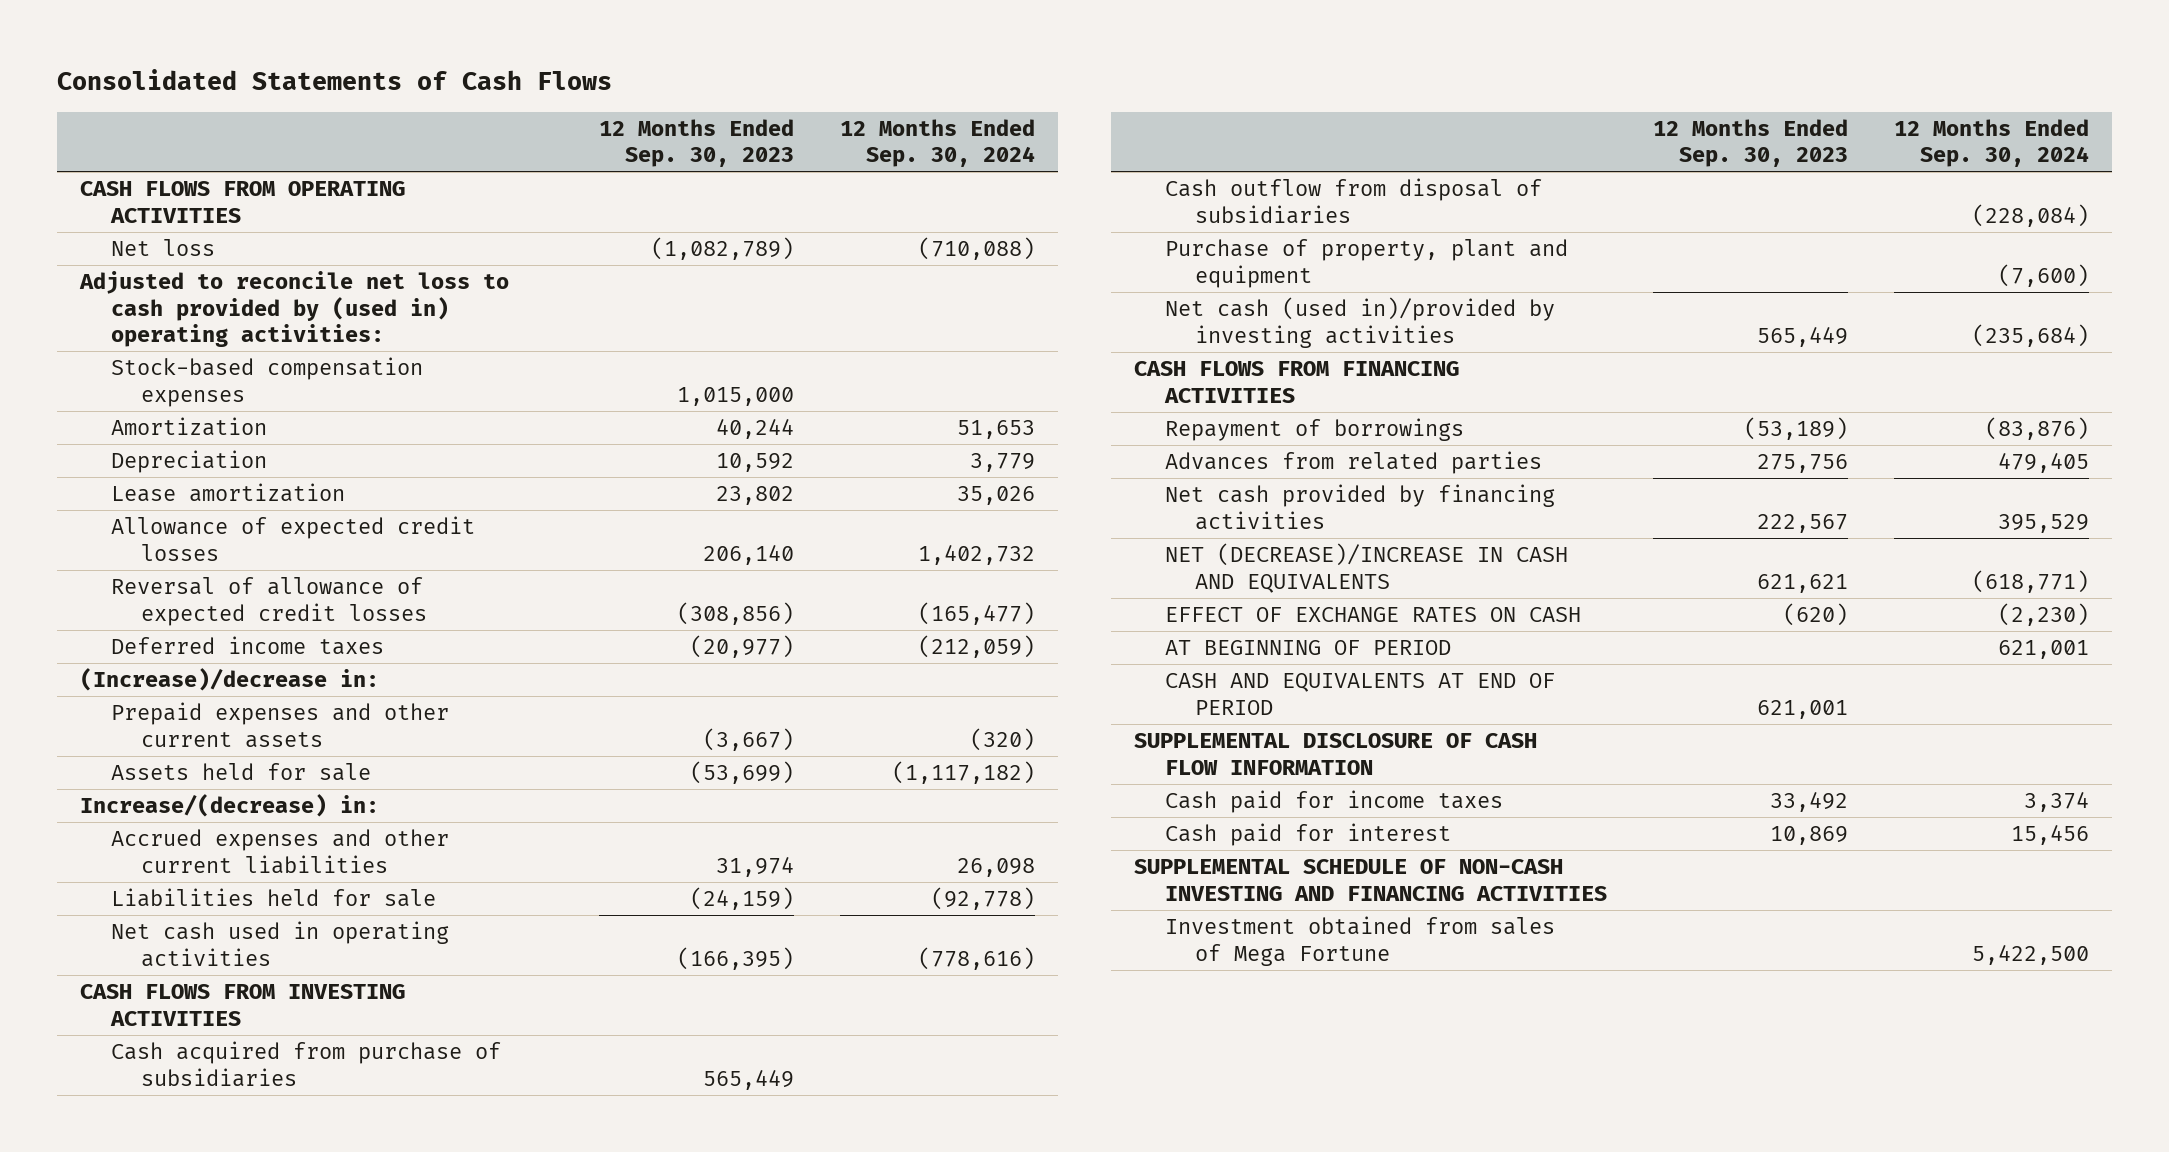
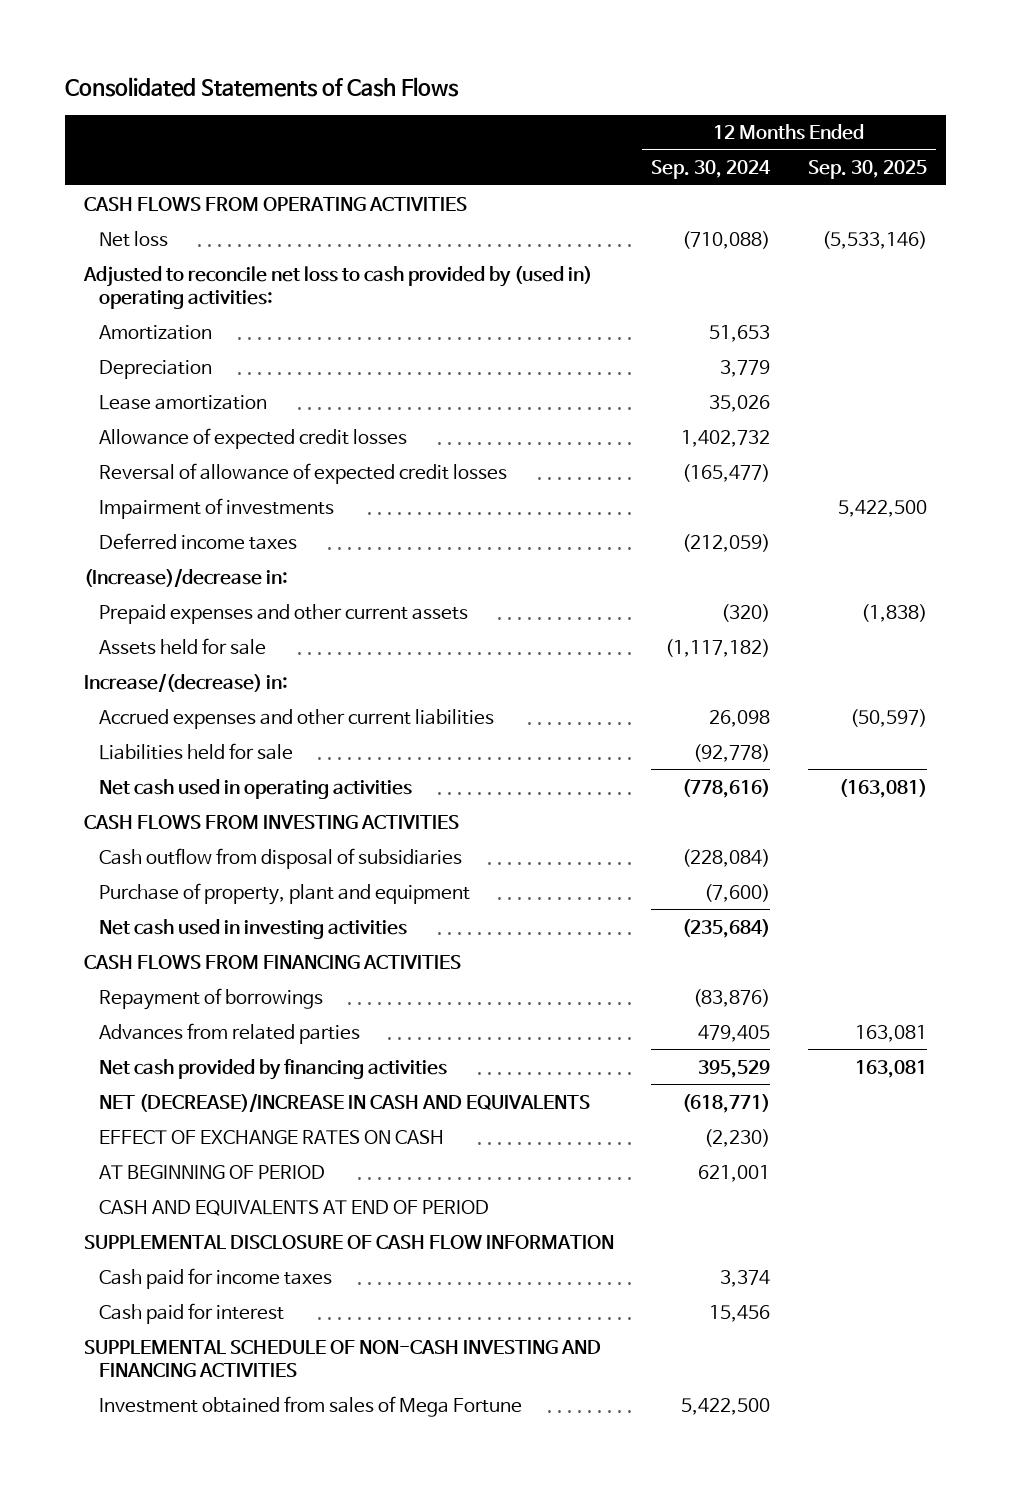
[598,118,794,168] 12 Months Ended Sep. 30, 2023 -> none
none -> [807,160,927,180] Sep. 30, 2025
[110,356,423,407] Stock-based compensation expenses -> none
none -> [99,497,335,519] Impairment of investments
[110,1040,501,1087] Cash acquired from purchase of subsidiaries -> none
[1164,296,1555,348] Net cash (used in)/provided by investing activities -> [99,918,408,939] Net cash used in investing activities

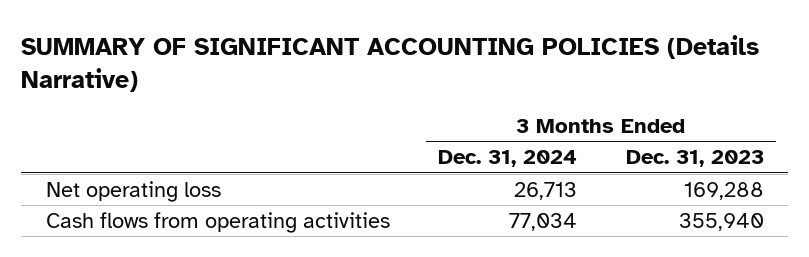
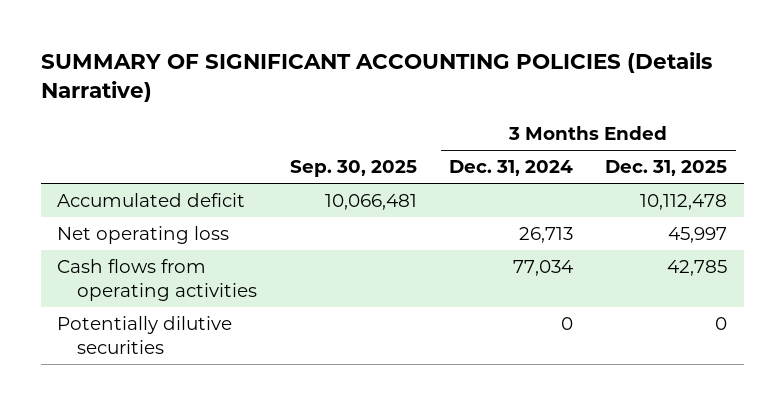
[625,150,764,168] Dec. 31, 2023 -> none
none -> [289,160,417,178] Sep. 30, 2025
none -> [605,160,728,177] Dec. 31, 2025
none -> [56,193,245,208] Accumulated deficit
none -> [56,316,232,355] Potentially dilutive securities

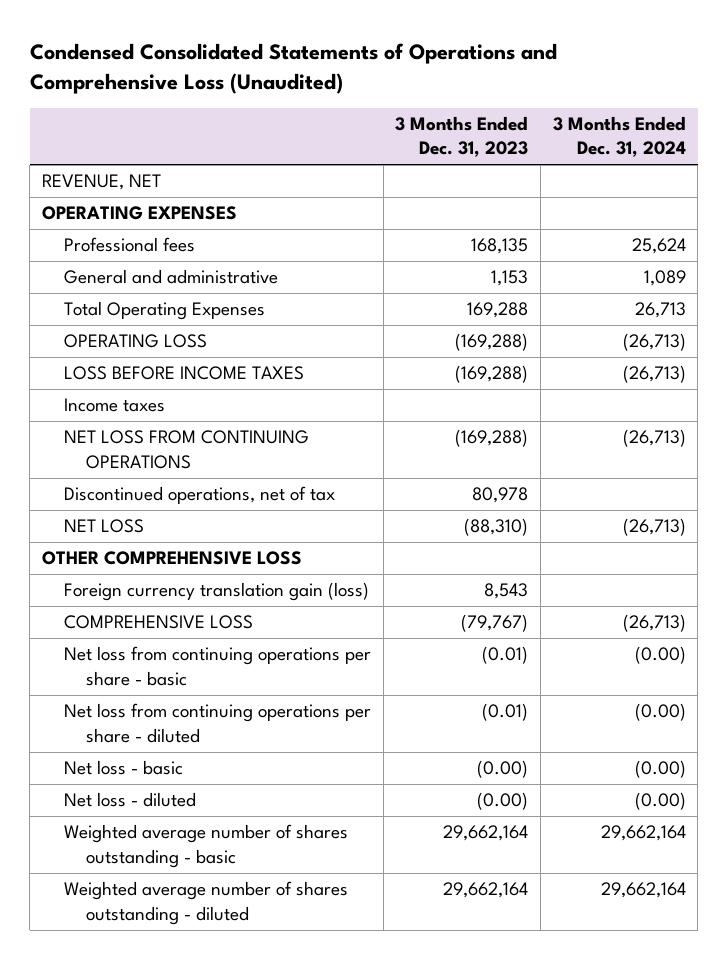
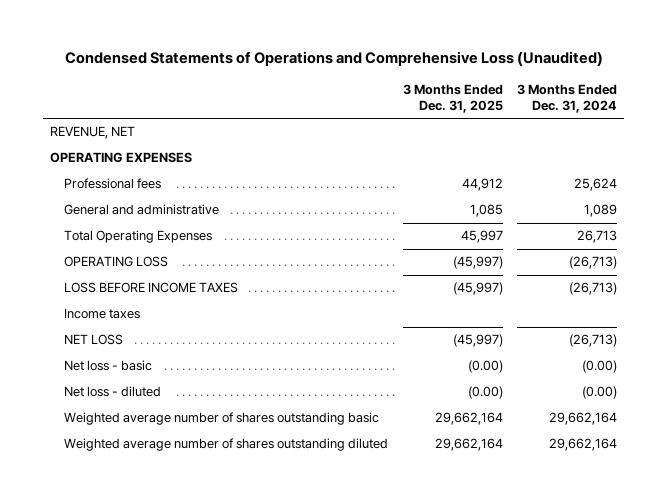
[29,43,557,94] Condensed Consolidated Statements of Operations and Comprehensive Loss (Unaudited) -> [64,51,603,67] Condensed Statements of Operations and Comprehensive Loss (Unaudited)
[395,115,529,158] 3 Months Ended Dec. 31, 2023 -> none
none -> [402,83,503,113] 3 Months Ended Dec. 31, 2025
[63,430,309,469] NET LOSS FROM CONTINUING OPERATIONS -> none
[63,486,335,505] Discontinued operations, net of tax -> none
[42,551,303,566] OTHER COMPREHENSIVE LOSS -> none
[63,582,369,602] Foreign currency translation gain (loss) -> none
[63,615,253,630] COMPREHENSIVE LOSS -> none
[63,646,371,686] Net loss from continuing operations per share - basic -> none
[63,703,371,743] Net loss from continuing operations per share - diluted -> none
[63,824,348,868] Weighted average number of shares outstanding - basic -> [64,412,380,426] Weighted average number of shares outstanding basic
[63,881,348,925] Weighted average number of shares outstanding - diluted -> [64,438,389,452] Weighted average number of shares outstanding diluted

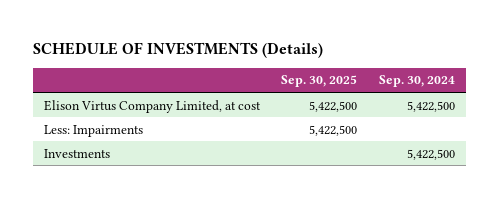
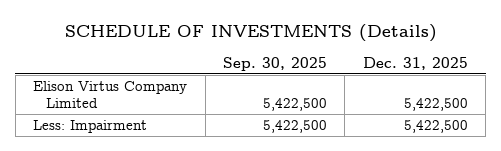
[378,75,455,88] Sep. 30, 2024 -> none
none -> [362,56,468,70] Dec. 31, 2025
[43,148,110,158] Investments -> none
[43,99,261,113] Elison Virtus Company Limited, at cost -> [33,81,188,109] Elison Virtus Company Limited
[43,124,143,137] Less: Impairments -> [33,120,148,134] Less: Impairment

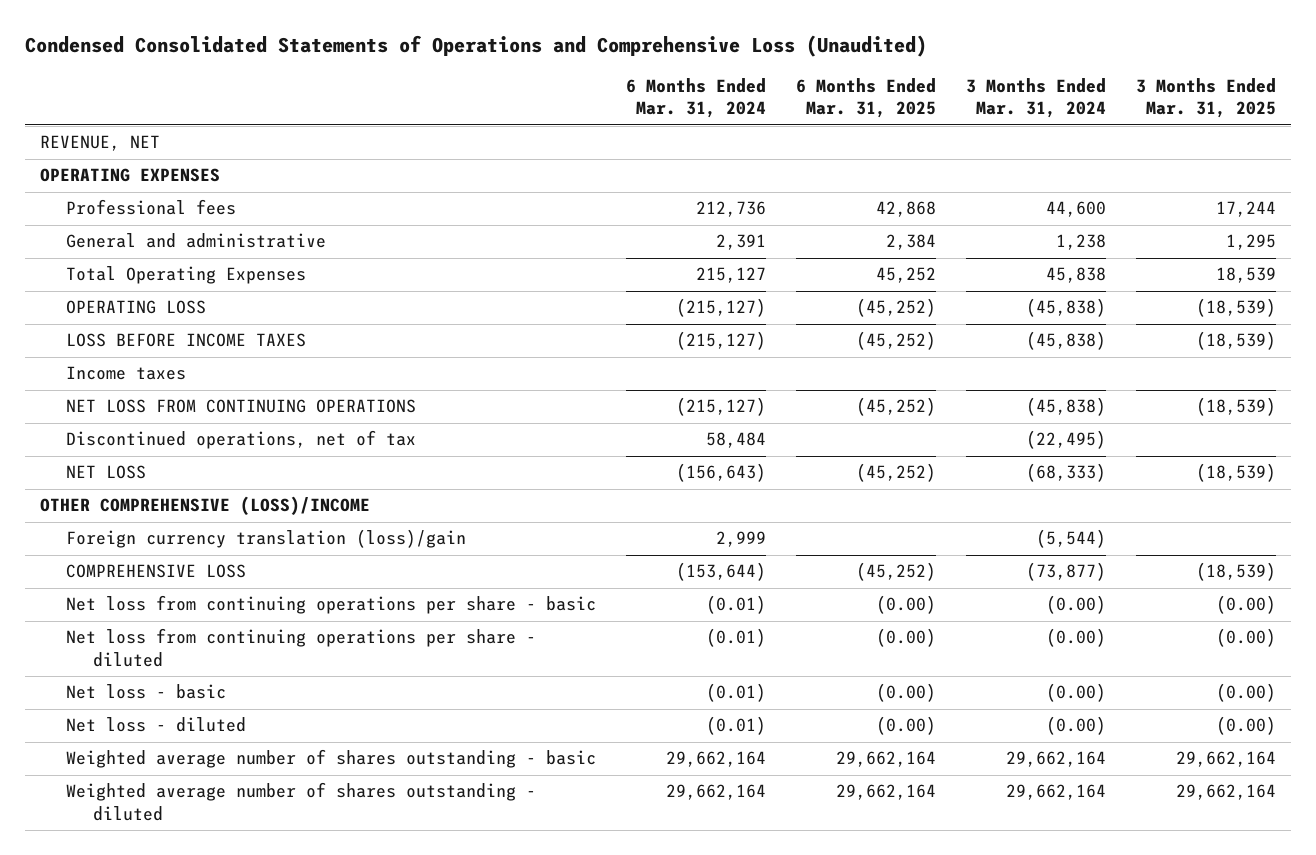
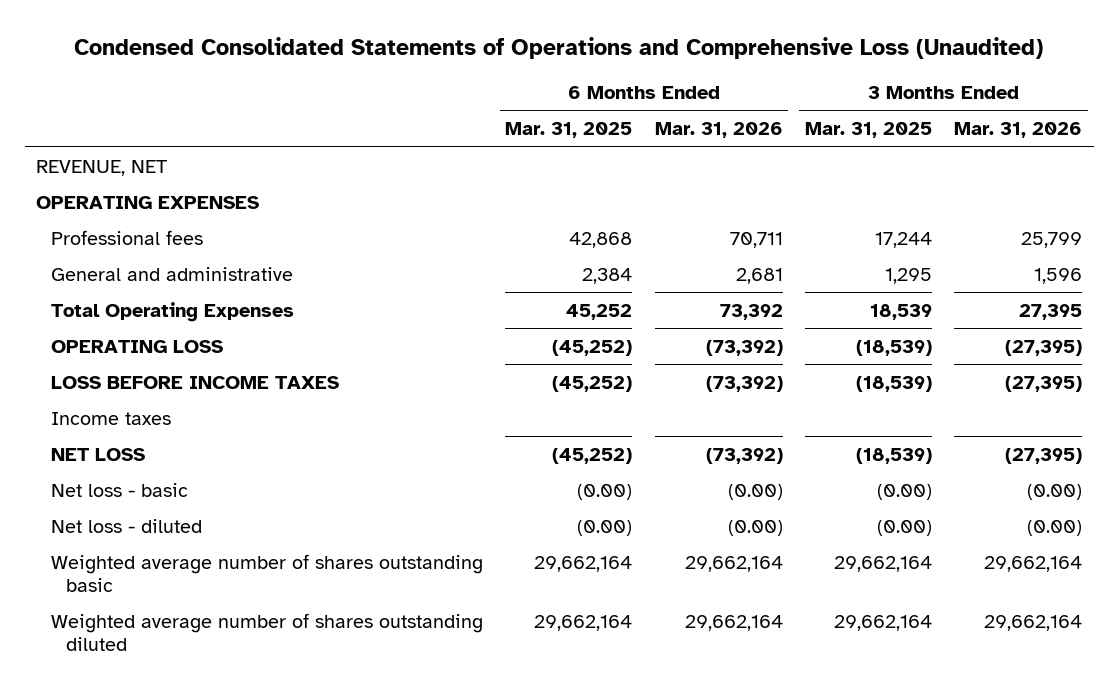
[626,78,767,119] 6 Months Ended Mar. 31, 2024 -> none
[966,78,1107,119] 3 Months Ended Mar. 31, 2024 -> none
none -> [654,122,783,139] Mar. 31, 2026
none -> [954,122,1083,139] Mar. 31, 2026
[66,399,417,414] NET LOSS FROM CONTINUING OPERATIONS -> none
[66,430,417,450] Discontinued operations, net of tax -> none
[39,496,370,516] OTHER COMPREHENSIVE (LOSS)/INCOME -> none
[66,529,467,549] Foreign currency translation (loss)/gain -> none
[66,564,247,579] COMPREHENSIVE LOSS -> none
[66,595,597,615] Net loss from continuing operations per share - basic -> none
[66,628,537,667] Net loss from continuing operations per share - diluted -> none
[66,749,597,769] Weighted average number of shares outstanding - basic -> [50,553,483,592] Weighted average number of shares outstanding basic
[66,782,537,821] Weighted average number of shares outstanding - diluted -> [50,612,483,651] Weighted average number of shares outstanding diluted

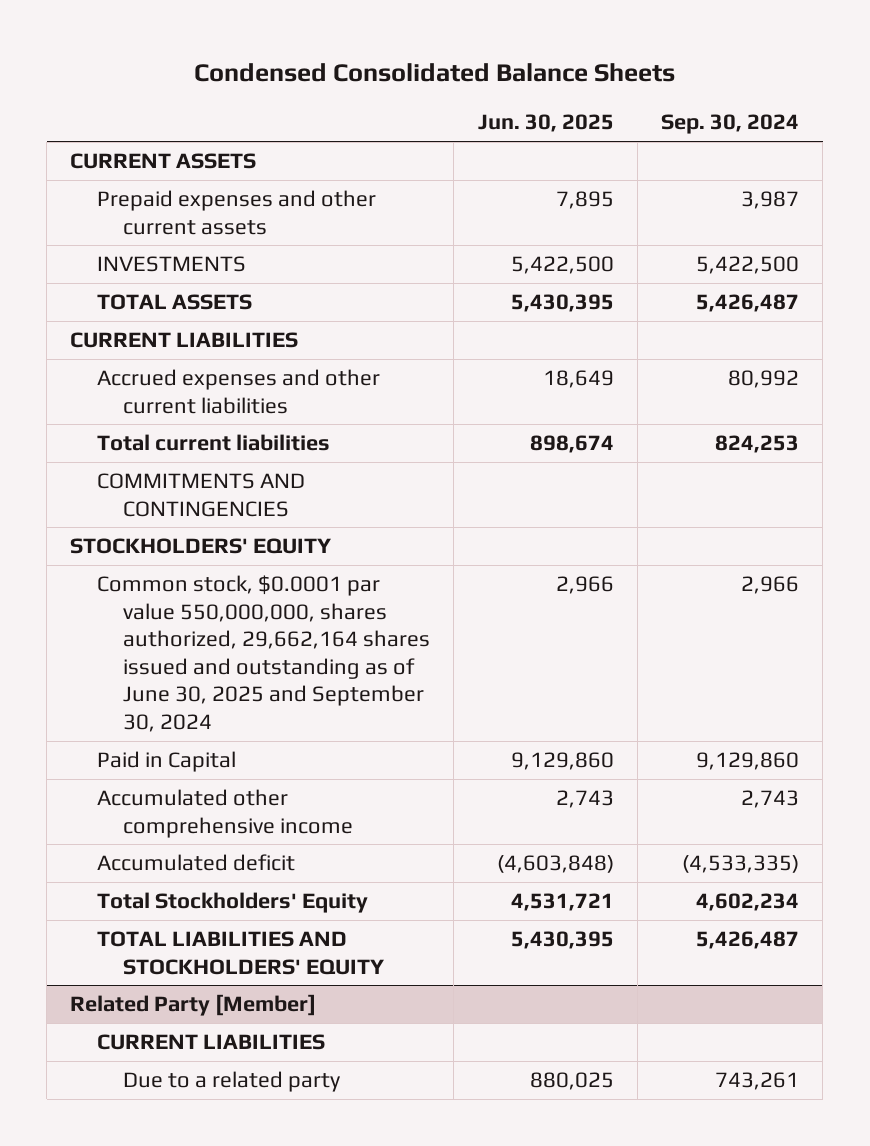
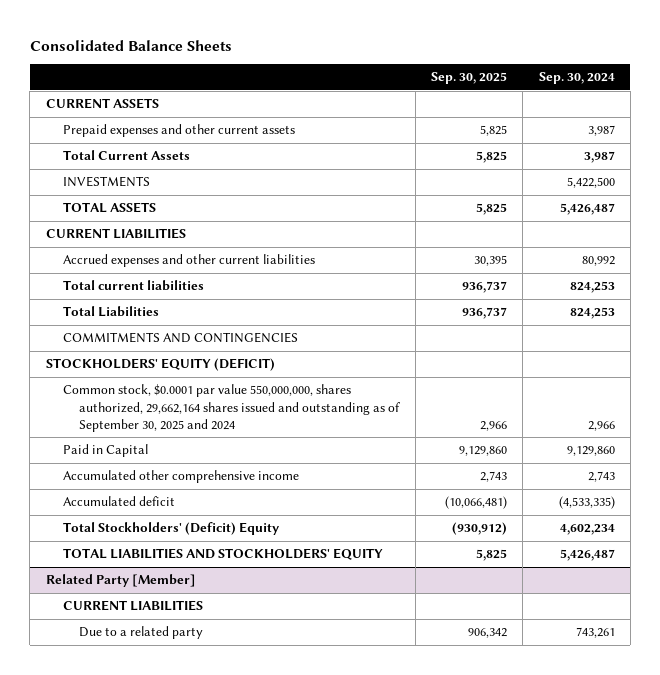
[193,63,675,83] Condensed Consolidated Balance Sheets -> [29,39,232,51] Consolidated Balance Sheets
[477,114,614,133] Jun. 30, 2025 -> none
none -> [430,72,507,85] Sep. 30, 2025
none -> [62,150,190,161] Total Current Assets
none -> [62,306,159,318] Total Liabilities
[70,538,332,555] STOCKHOLDERS' EQUITY -> [45,358,275,372] STOCKHOLDERS' EQUITY (DEFICIT)
[96,575,431,732] Common stock, $0.0001 par value 550,000,000, shares authorized, 29,662,164 shares issued and outstanding as of June 30, 2025 and September 30, 2024 -> [62,384,401,432] Common stock, $0.0001 par value 550,000,000, shares authorized, 29,662,164 shares issued and outstanding as of September 30, 2025 and 2024
[96,892,368,914] Total Stockholders' Equity -> [62,522,279,536] Total Stockholders' (Deficit) Equity

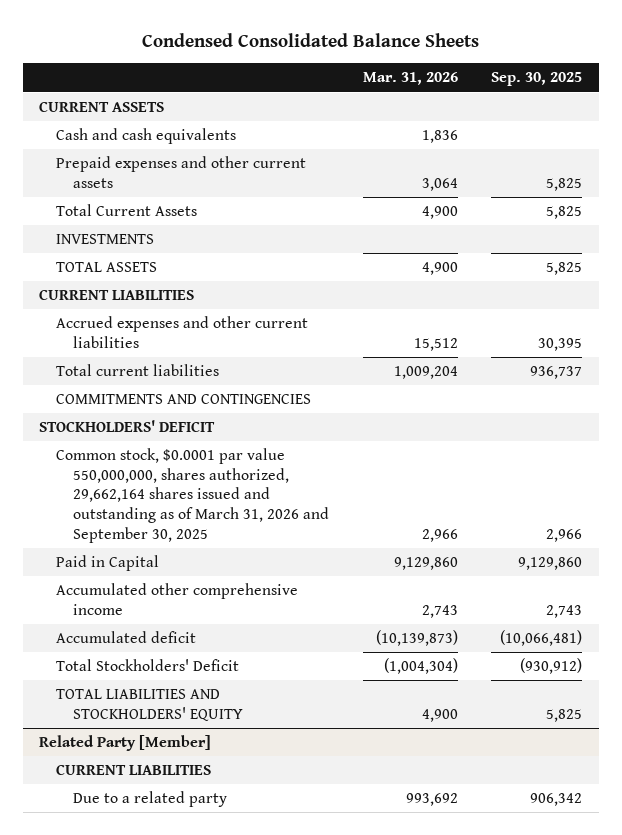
[29,39,232,51] Consolidated Balance Sheets -> [141,33,479,48] Condensed Consolidated Balance Sheets
[538,72,615,85] Sep. 30, 2024 -> none
none -> [362,72,458,86] Mar. 31, 2026
none -> [56,128,237,145] Cash and cash equivalents
[62,306,159,318] Total Liabilities -> none
[45,358,275,372] STOCKHOLDERS' EQUITY (DEFICIT) -> [39,420,216,433] STOCKHOLDERS' DEFICIT
[62,384,401,432] Common stock, $0.0001 par value 550,000,000, shares authorized, 29,662,164 shares issued and outstanding as of September 30, 2025 and 2024 -> [56,448,330,543] Common stock, $0.0001 par value 550,000,000, shares authorized, 29,662,164 shares issued and outstanding as of March 31, 2026 and September 30, 2025
[62,522,279,536] Total Stockholders' (Deficit) Equity -> [56,659,240,672] Total Stockholders' Deficit

